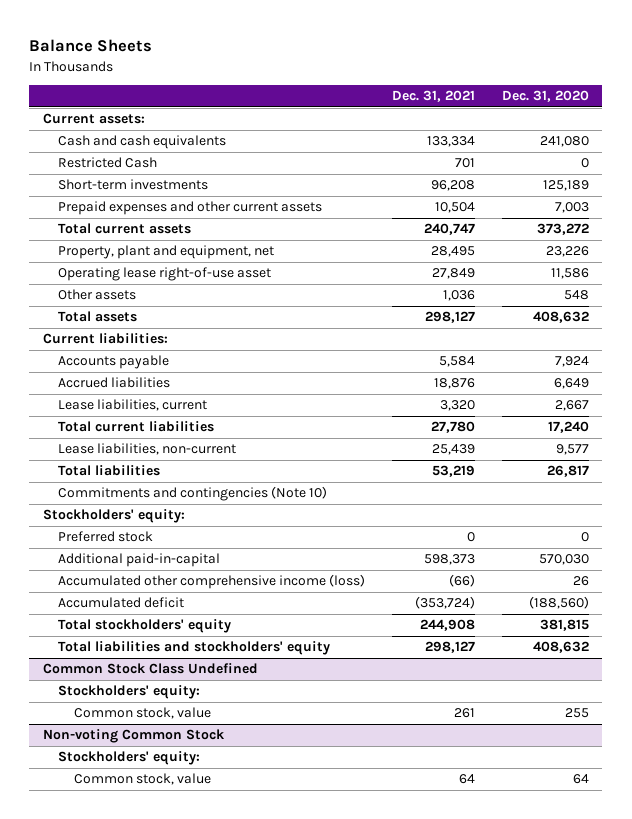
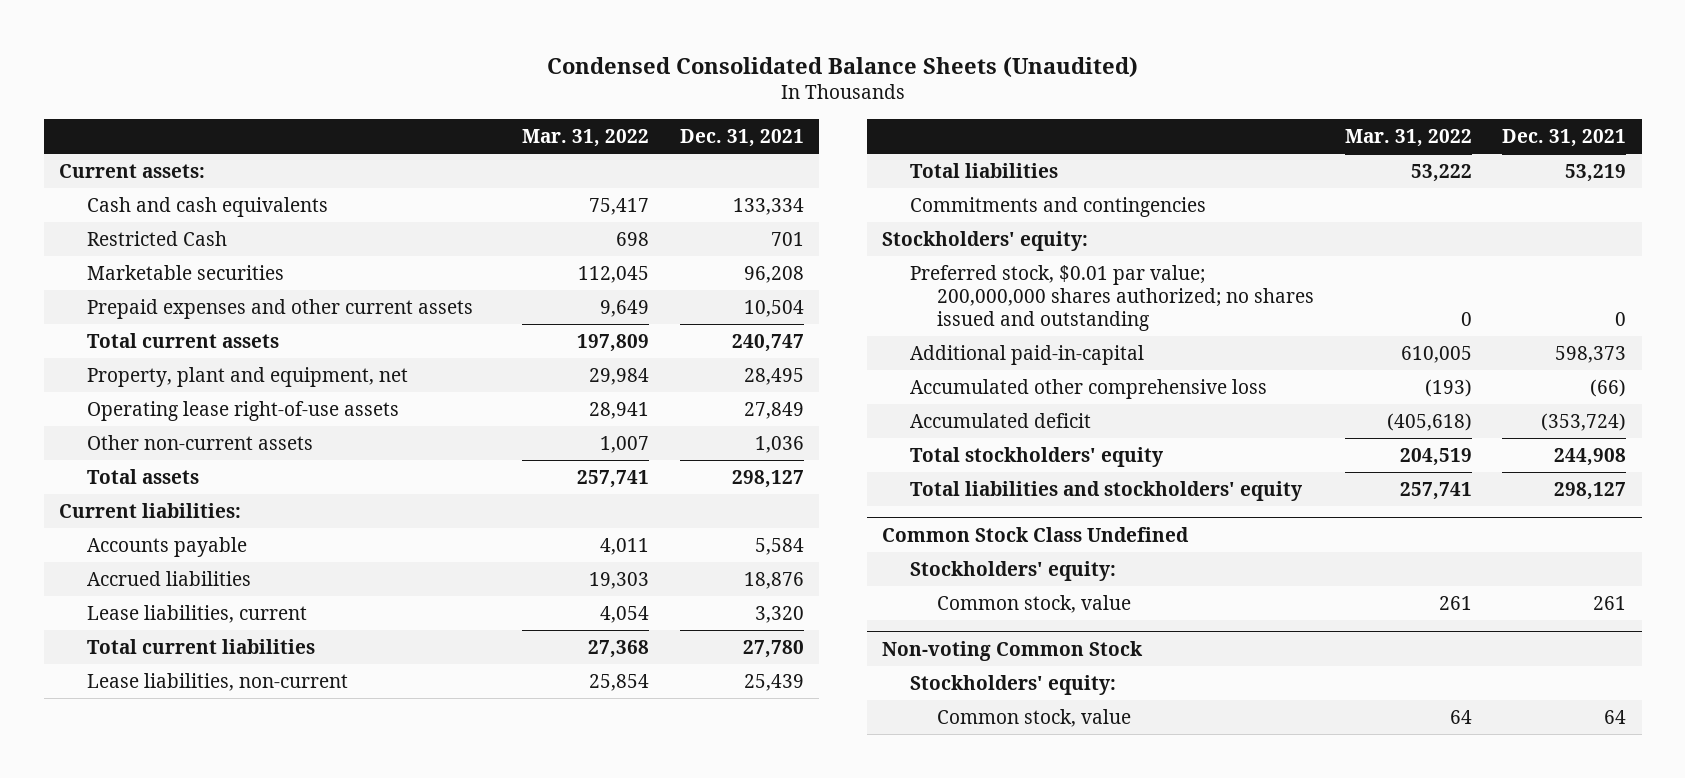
[29,39,153,53] Balance Sheets -> [546,56,1138,78] Condensed Consolidated Balance Sheets (Unaudited)
[501,90,589,103] Dec. 31, 2020 -> none
none -> [522,128,650,147] Mar. 31, 2022
[58,179,209,191] Short-term investments -> [86,265,284,281] Marketable securities
[58,267,272,282] Operating lease right-of-use asset -> [86,401,399,422] Operating lease right-of-use assets
[58,289,137,301] Other assets -> [86,435,313,451] Other non-current assets
[58,486,328,502] Commitments and contingencies (Note 10) -> [909,197,1206,218] Commitments and contingencies
[58,531,154,543] Preferred stock -> [909,265,1315,331] Preferred stock, $0.01 par value; 200,000,000 shares authorized; no shares issued and outstanding
[58,574,366,590] Accumulated other comprehensive income (loss) -> [909,379,1267,400] Accumulated other comprehensive loss

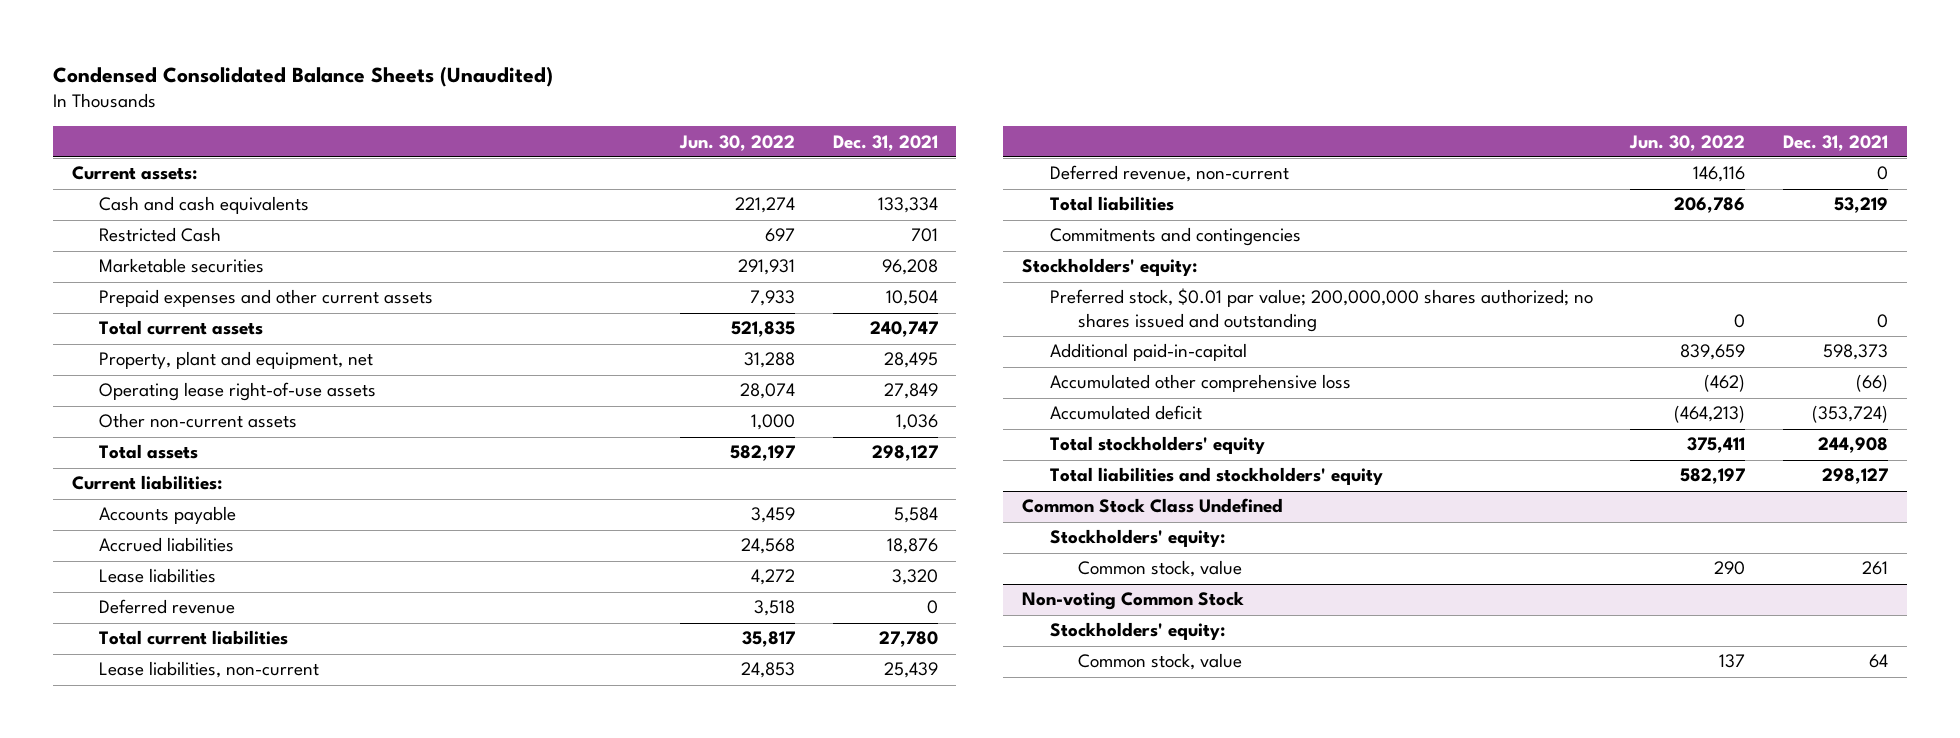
[522,128,650,147] Mar. 31, 2022 -> none
none -> [678,134,795,151] Jun. 30, 2022
[86,605,307,624] Lease liabilities, current -> [99,568,217,584] Lease liabilities
none -> [99,599,236,615] Deferred revenue
none -> [1049,165,1289,183] Deferred revenue, non-current

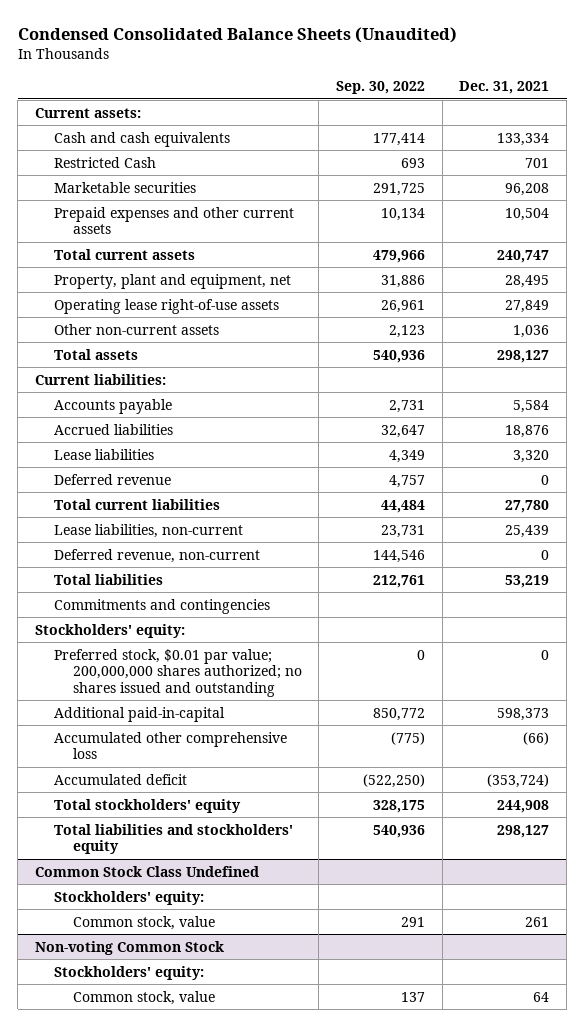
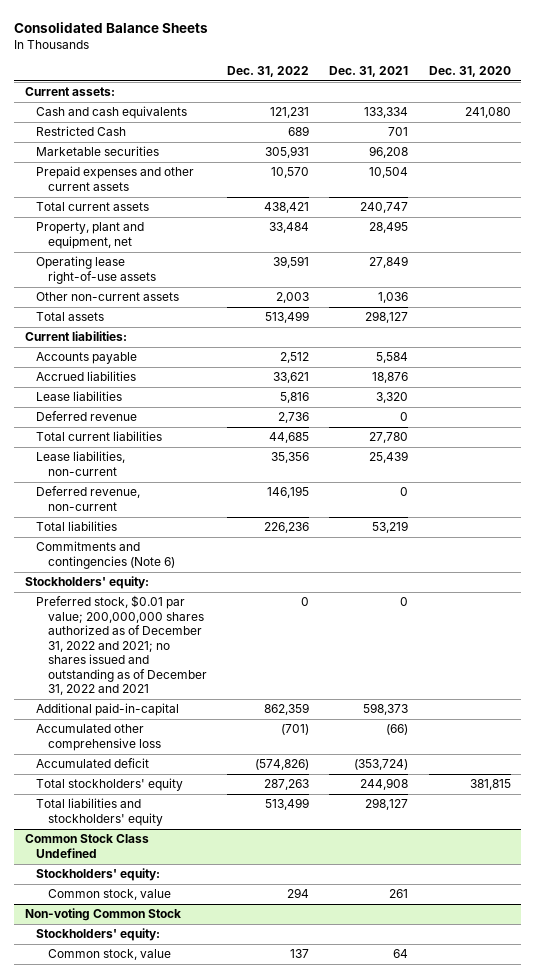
[17,26,457,43] Condensed Consolidated Balance Sheets (Unaudited) -> [14,21,209,33] Consolidated Balance Sheets
[335,81,425,95] Sep. 30, 2022 -> none
none -> [226,65,309,77] Dec. 31, 2022
none -> [428,65,511,77] Dec. 31, 2020
[53,598,270,614] Commitments and contingencies -> [36,541,175,569] Commitments and contingencies (Note 6)
[53,648,302,697] Preferred stock, $0.01 par value; 200,000,000 shares authorized; no shares issued and outstanding -> [36,595,207,696] Preferred stock, $0.01 par value; 200,000,000 shares authorized as of December 31, 2022 and 2021; no shares issued and outstanding as of December 31, 2022 and 2021

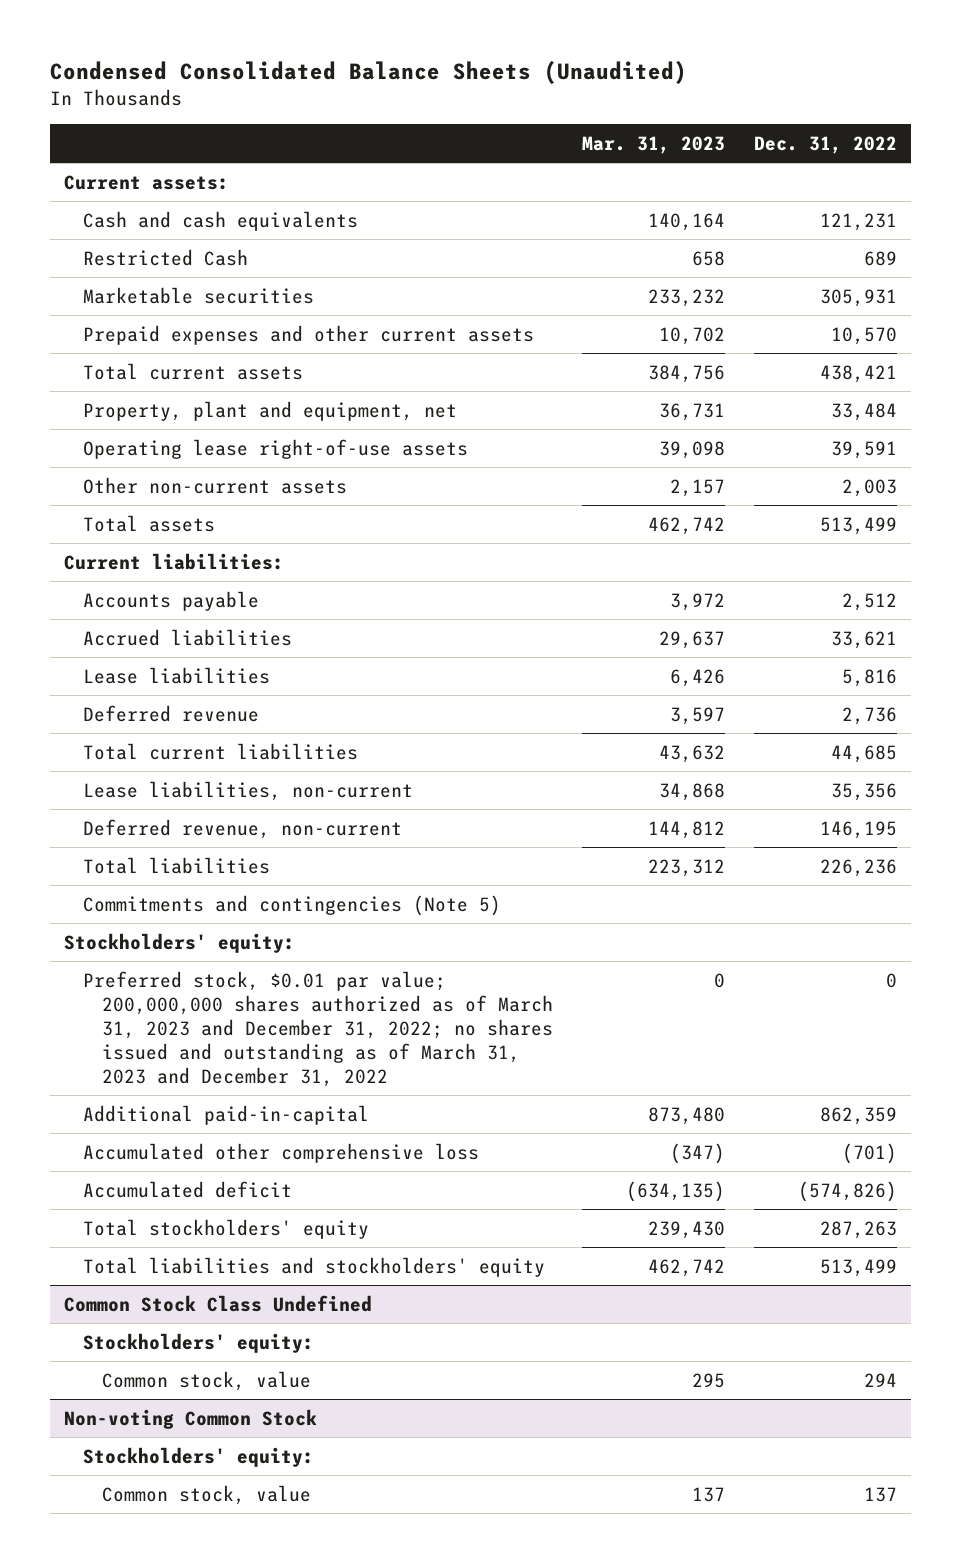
[14,21,209,33] Consolidated Balance Sheets -> [49,61,687,85] Condensed Consolidated Balance Sheets (Unaudited)
[329,65,409,77] Dec. 31, 2021 -> none
[428,65,511,77] Dec. 31, 2020 -> none
none -> [581,135,725,154] Mar. 31, 2023
[36,541,175,569] Commitments and contingencies (Note 6) -> [83,894,502,916] Commitments and contingencies (Note 5)
[36,595,207,696] Preferred stock, $0.01 par value; 200,000,000 shares authorized as of December 31, 2022 and 2021; no shares issued and outstanding as of December 31, 2022 and 2021 -> [83,970,554,1087] Preferred stock, $0.01 par value; 200,000,000 shares authorized as of March 31, 2023 and December 31, 2022; no shares issued and outstanding as of March 31, 2023 and December 31, 2022

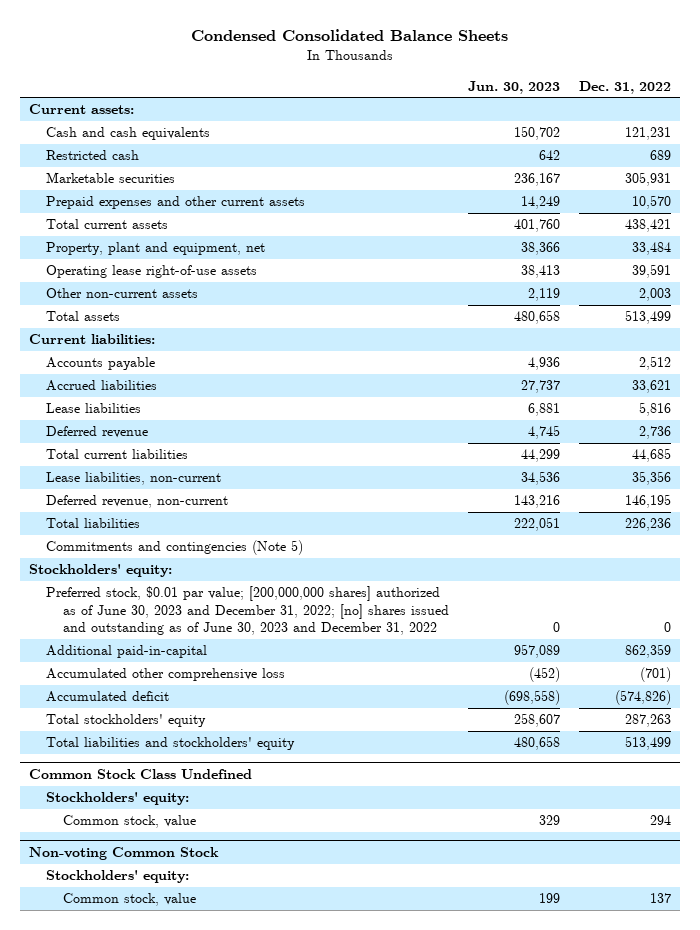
[49,61,687,85] Condensed Consolidated Balance Sheets (Unaudited) -> [190,29,508,42] Condensed Consolidated Balance Sheets
[581,135,725,154] Mar. 31, 2023 -> none
none -> [467,80,560,94] Jun. 30, 2023
[83,248,249,266] Restricted Cash -> [45,150,139,161] Restricted cash
[83,970,554,1087] Preferred stock, $0.01 par value; 200,000,000 shares authorized as of March 31, 2023 and December 31, 2022; no shares issued and outstanding as of March 31, 2023 and December 31, 2022 -> [45,586,449,636] Preferred stock, $0.01 par value; [200,000,000 shares] authorized as of June 30, 2023 and December 31, 2022; [no] shares issued and outstanding as of June 30, 2023 and December 31, 2022

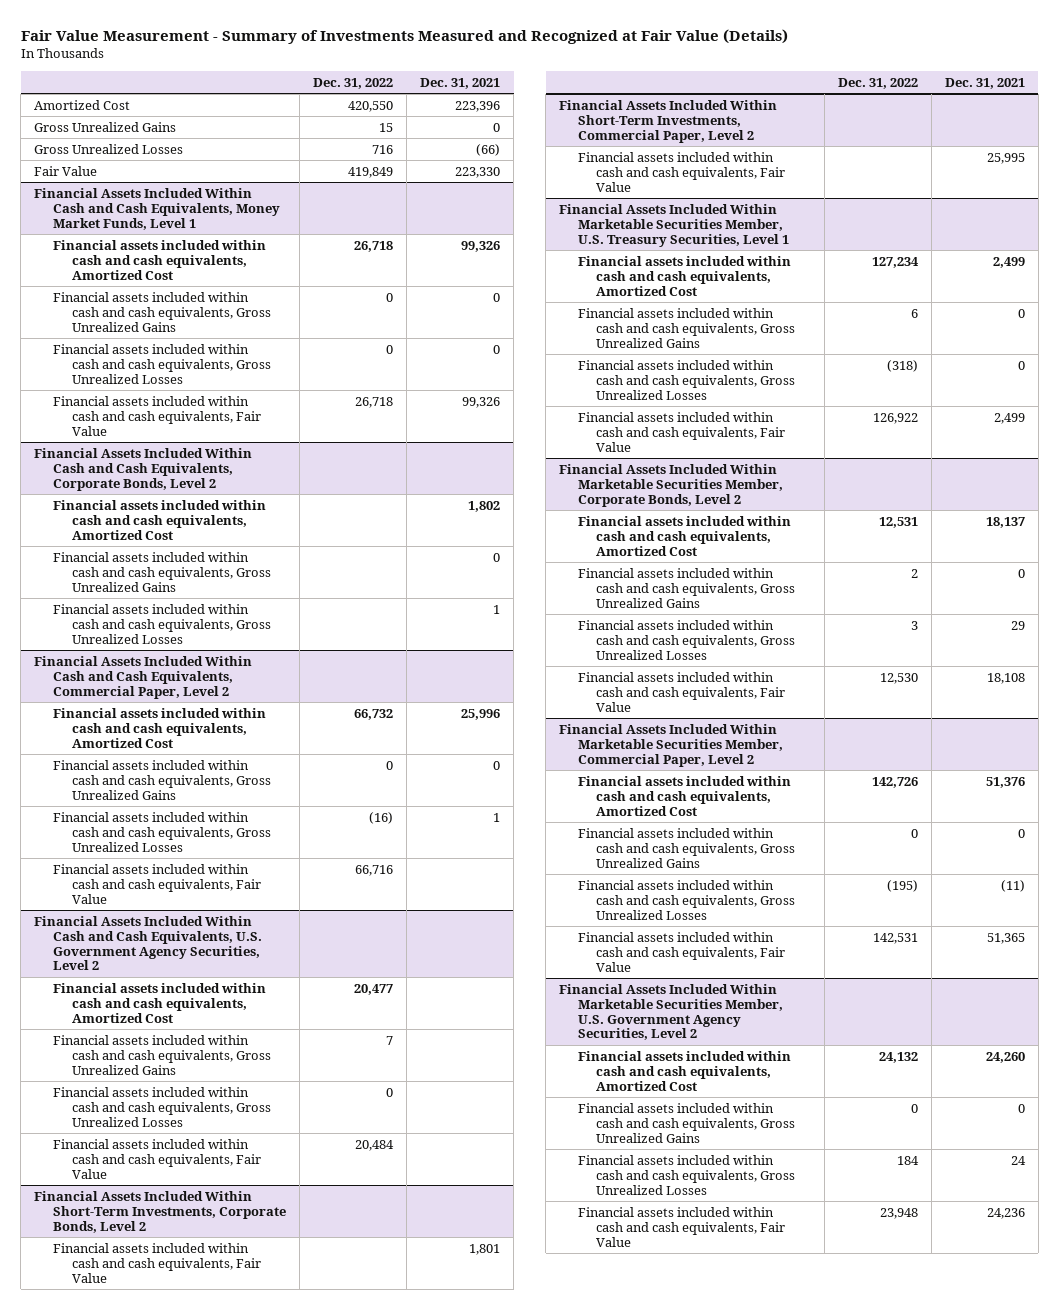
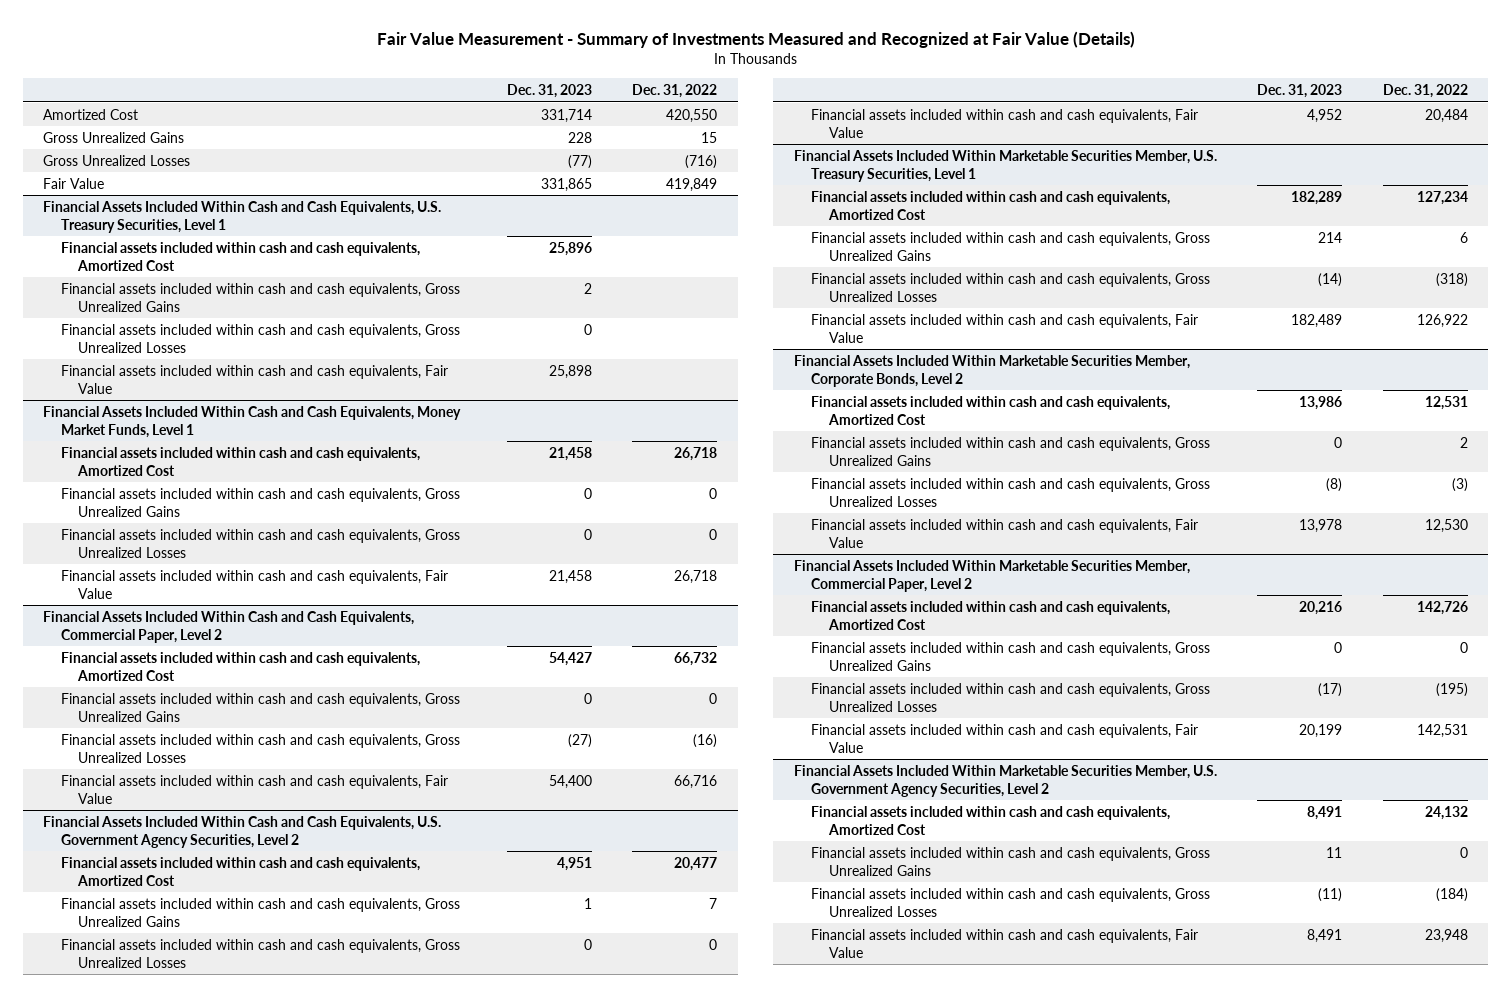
[420,77,501,89] Dec. 31, 2021 -> none
none -> [506,84,592,99] Dec. 31, 2023
[371,144,393,154] 716 -> [685,154,718,169] (716)
none -> [43,200,442,233] Financial Assets Included Within Cash and Cash Equivalents, U.S. Treasury Securities, Level 1
none -> [60,241,420,271] Financial assets included within cash and cash equivalents, Amortized Cost
none -> [60,282,460,312] Financial assets included within cash and cash equivalents, Gross Unrealized Gains
none -> [60,323,460,353] Financial assets included within cash and cash equivalents, Gross Unrealized Losses
none -> [60,364,448,394] Financial assets included within cash and cash equivalents, Fair Value
[34,447,253,491] Financial Assets Included Within Cash and Cash Equivalents, Corporate Bonds, Level 2 -> none
[52,499,266,540] Financial assets included within cash and cash equivalents, Amortized Cost -> none
[52,551,271,592] Financial assets included within cash and cash equivalents, Gross Unrealized Gains -> none
[52,603,271,644] Financial assets included within cash and cash equivalents, Gross Unrealized Losses -> none
[34,1190,286,1233] Financial Assets Included Within Short-Term Investments, Corporate Bonds, Level 2 -> none
[52,1242,261,1283] Financial assets included within cash and cash equivalents, Fair Value -> none
[559,99,778,143] Financial Assets Included Within Short-Term Investments, Commercial Paper, Level 2 -> none
[577,151,786,192] Financial assets included within cash and cash equivalents, Fair Value -> none
[910,620,918,630] 3 -> [1451,477,1468,492] (3)
[896,1155,919,1165] 184 -> [1435,887,1468,902] (184)

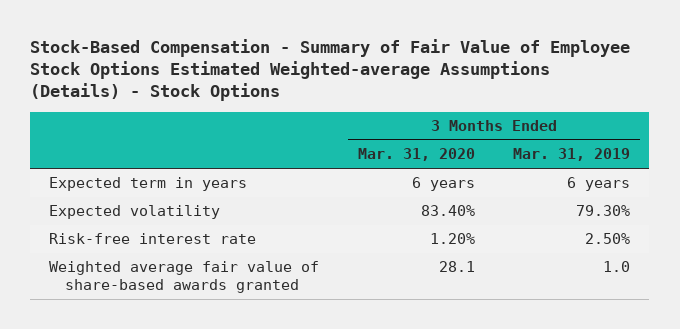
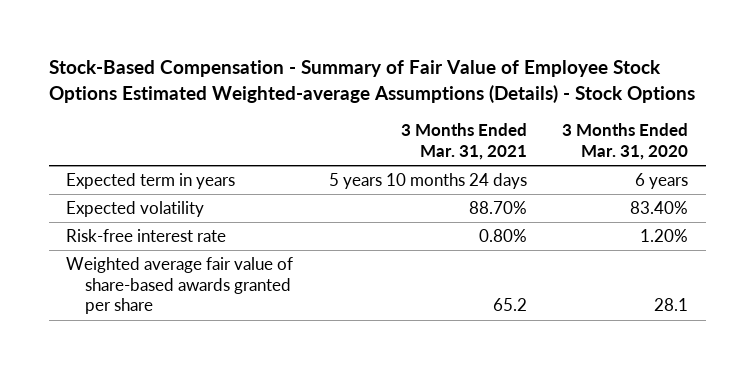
[513,148,631,162] Mar. 31, 2019 -> none
none -> [400,123,527,161] 3 Months Ended Mar. 31, 2021
[49,261,320,293] Weighted average fair value of share-based awards granted -> [66,257,294,315] Weighted average fair value of share-based awards granted per share

